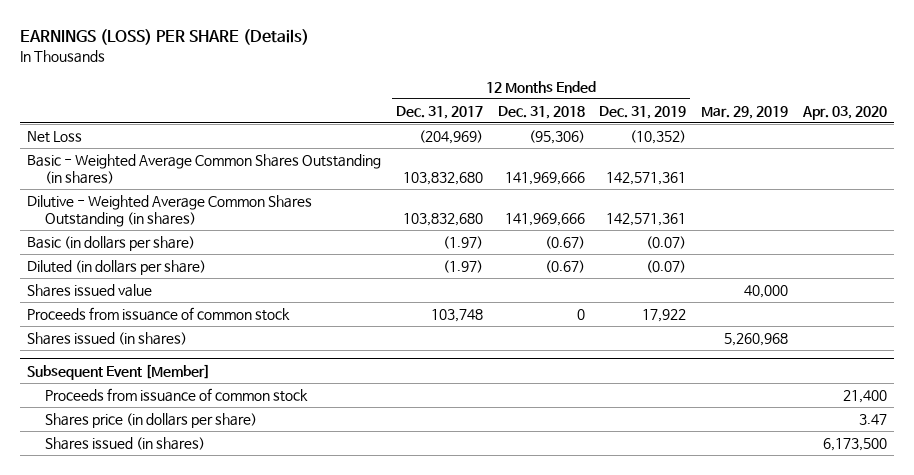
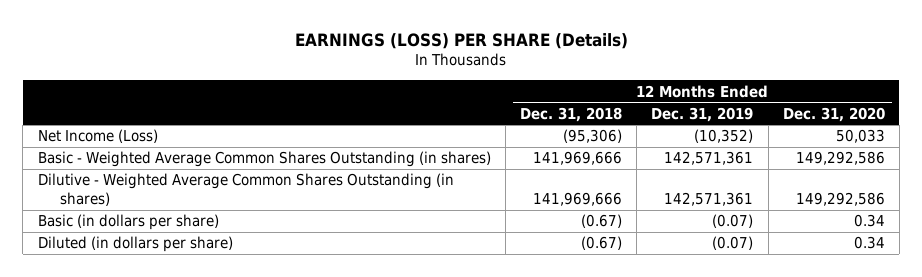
[395,105,483,119] Dec. 31, 2017 -> none
[700,105,788,119] Mar. 29, 2019 -> none
[801,105,887,120] Apr. 03, 2020 -> none
none -> [782,106,885,122] Dec. 31, 2020
[27,131,83,144] Net Loss -> [37,129,158,144] Net Income (Loss)
[27,284,153,298] Shares issued value -> none
[27,307,291,322] Proceeds from issuance of common stock -> none
[27,332,188,346] Shares issued (in shares) -> none
[27,363,211,380] Subsequent Event [Member] -> none
[44,388,308,403] Proceeds from issuance of common stock -> none
[44,413,257,429] Shares price (in dollars per share) -> none
[44,437,205,451] Shares issued (in shares) -> none

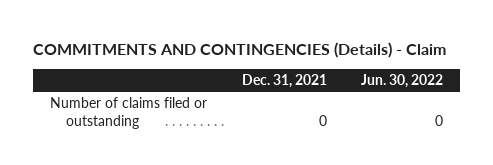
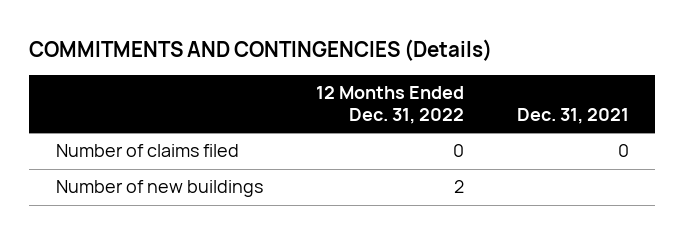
[33,42,447,59] COMMITMENTS AND CONTINGENCIES (Details) - Claim -> [29,39,493,62] COMMITMENTS AND CONTINGENCIES (Details)
[360,74,443,89] Jun. 30, 2022 -> none
none -> [315,86,464,125] 12 Months Ended Dec. 31, 2022
[50,97,208,130] Number of claims filed or outstanding -> [55,144,239,158] Number of claims filed
none -> [55,180,263,198] Number of new buildings

